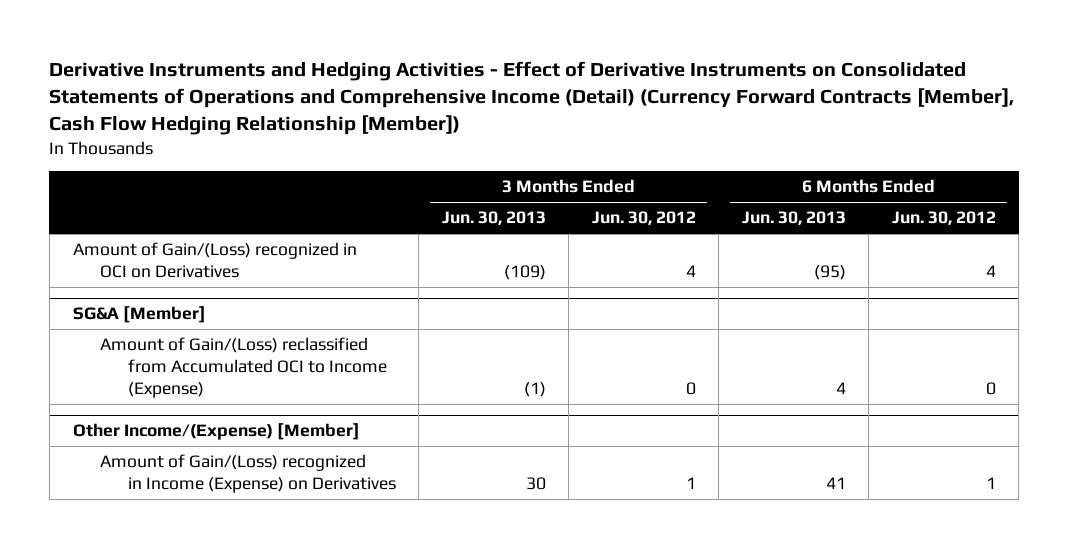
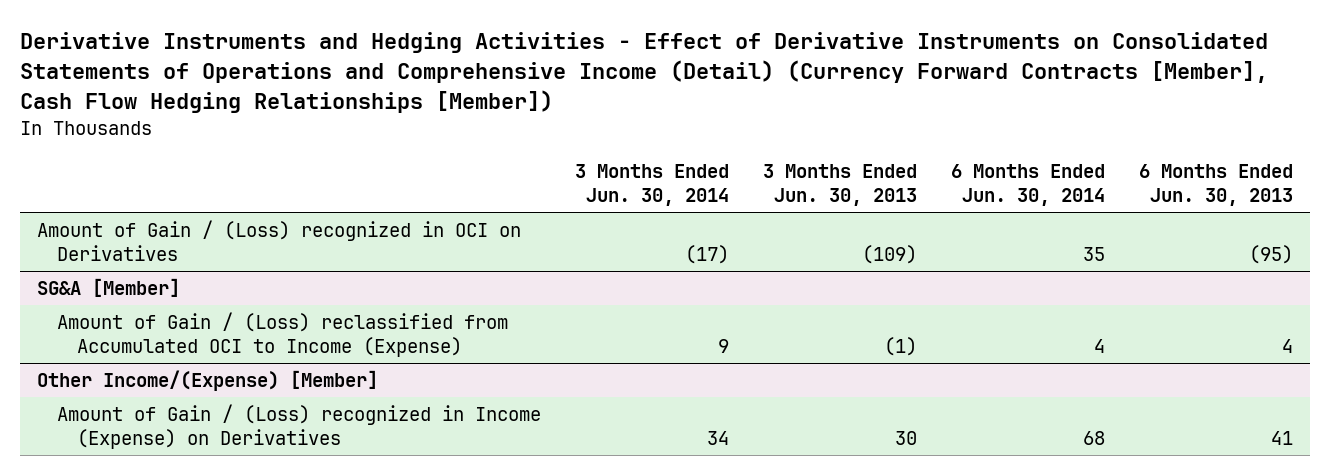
[49,61,1015,136] Derivative Instruments and Hedging Activities - Effect of Derivative Instruments on Consolidated Statements of Operations and Comprehensive Income (Detail) (Currency Forward Contracts [Member], Cash Flow Hedging Relationship [Member]) -> [19,32,1268,114] Derivative Instruments and Hedging Activities - Effect of Derivative Instruments on Consolidated Statements of Operations and Comprehensive Income (Detail) (Currency Forward Contracts [Member], Cash Flow Hedging Relationships [Member])
[591,211,696,226] Jun. 30, 2012 -> none
[891,211,996,226] Jun. 30, 2012 -> none
none -> [574,164,729,207] 3 Months Ended Jun. 30, 2014
none -> [950,164,1105,207] 6 Months Ended Jun. 30, 2014
[72,242,357,279] Amount of Gain/(Loss) recognized in OCI on Derivatives -> [36,219,521,262] Amount of Gain / (Loss) recognized in OCI on Derivatives
[100,337,387,399] Amount of Gain/(Loss) reclassified from Accumulated OCI to Income (Expense) -> [57,311,509,358] Amount of Gain / (Loss) reclassified from Accumulated OCI to Income (Expense)
[100,454,396,494] Amount of Gain/(Loss) recognized in Income (Expense) on Derivatives -> [57,403,542,450] Amount of Gain / (Loss) recognized in Income (Expense) on Derivatives

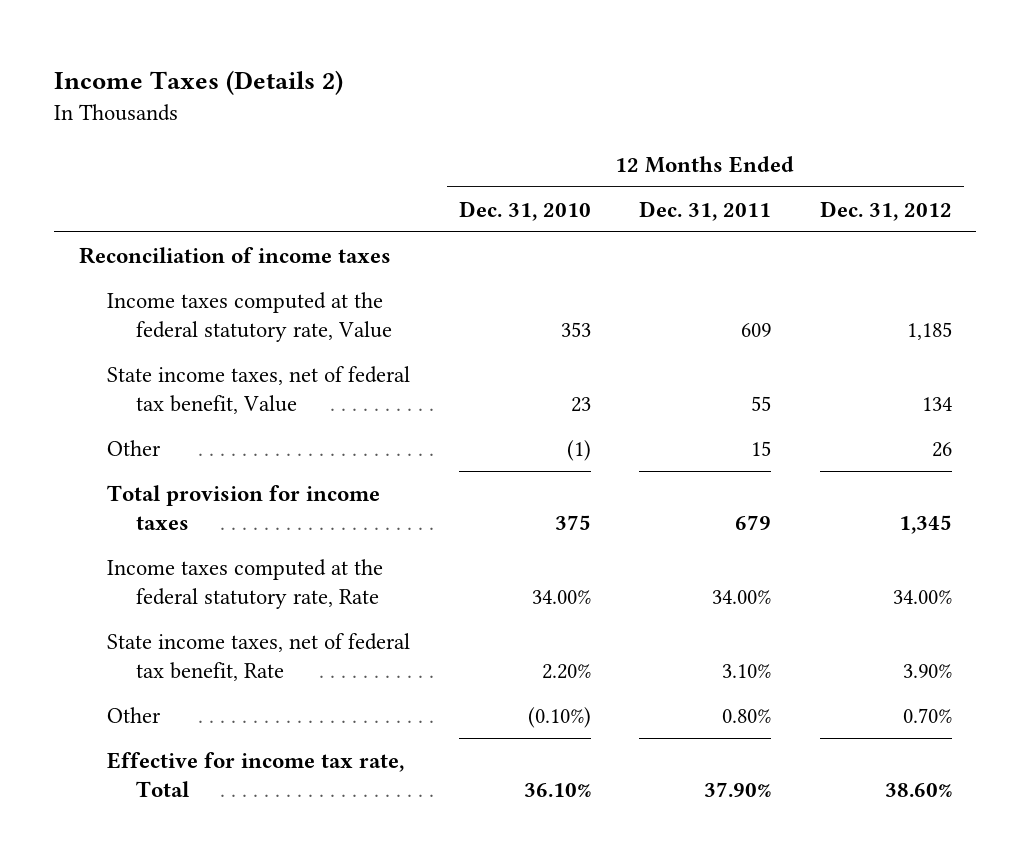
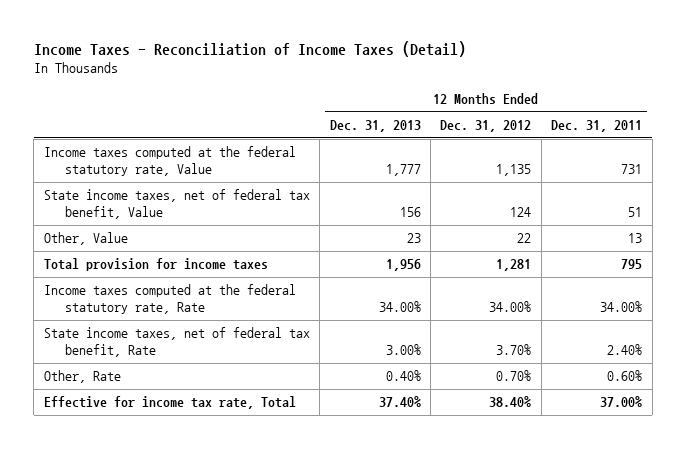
[54,70,344,96] Income Taxes (Details 2) -> [33,41,466,58] Income Taxes - Reconciliation of Income Taxes (Detail)
[458,200,591,221] Dec. 31, 2010 -> none
none -> [329,119,421,132] Dec. 31, 2013
[78,246,391,264] Reconciliation of income taxes -> none
[741,322,772,337] 609 -> [621,163,643,174] 731
[906,321,952,340] 1,185 -> [496,163,532,176] 1,135
[751,395,772,411] 55 -> [628,206,643,217] 51
[921,396,952,411] 134 -> [510,206,532,217] 124
[107,439,162,456] Other -> [43,232,128,246] Other, Value
[751,440,772,456] 15 -> [628,233,643,244] 13
[931,441,952,457] 26 -> [517,233,532,244] 22
[735,514,772,530] 679 -> [621,259,643,270] 795
[898,514,952,534] 1,345 -> [496,259,532,272] 1,281
[722,663,772,678] 3.10% -> [607,343,643,355] 2.40%
[902,663,952,678] 3.90% -> [496,343,532,355] 3.70%
[107,706,162,723] Other -> [43,370,121,384] Other, Rate
[722,708,772,723] 0.80% -> [607,370,643,382] 0.60%
[704,781,772,797] 37.90% -> [600,396,643,408] 37.00%
[884,782,952,797] 38.60% -> [489,396,532,408] 38.40%

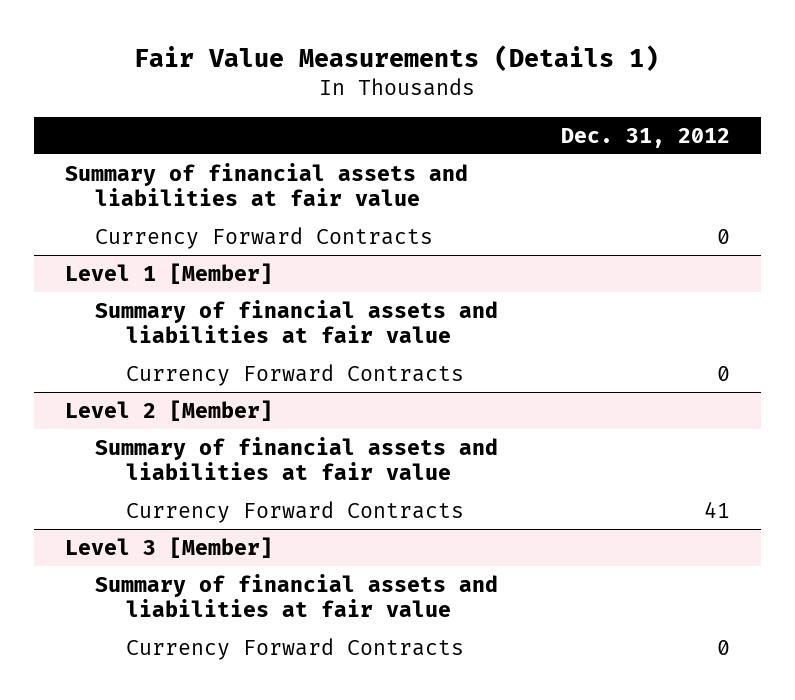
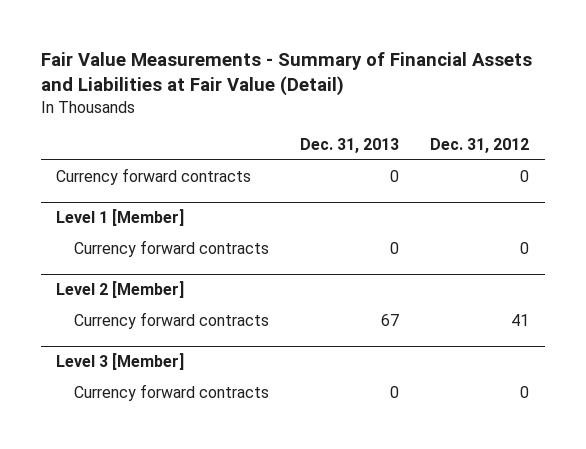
[134,44,660,71] Fair Value Measurements (Details 1) -> [40,51,532,96] Fair Value Measurements - Summary of Financial Assets and Liabilities at Fair Value (Detail)
none -> [300,138,400,154] Dec. 31, 2013
[65,163,469,207] Summary of financial assets and liabilities at fair value -> none
[95,227,434,250] Currency Forward Contracts -> [56,168,252,186] Currency forward contracts
[95,300,499,344] Summary of financial assets and liabilities at fair value -> none
[125,364,464,387] Currency Forward Contracts -> [74,240,270,258] Currency forward contracts
[95,437,499,481] Summary of financial assets and liabilities at fair value -> none
[125,501,464,524] Currency Forward Contracts -> [74,312,270,330] Currency forward contracts
[95,574,499,618] Summary of financial assets and liabilities at fair value -> none
[125,638,464,661] Currency Forward Contracts -> [74,384,270,402] Currency forward contracts

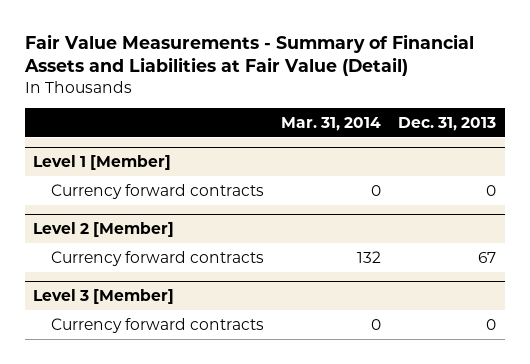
[430,138,530,154] Dec. 31, 2012 -> none
none -> [281,116,382,131] Mar. 31, 2014
[56,168,252,186] Currency forward contracts -> none

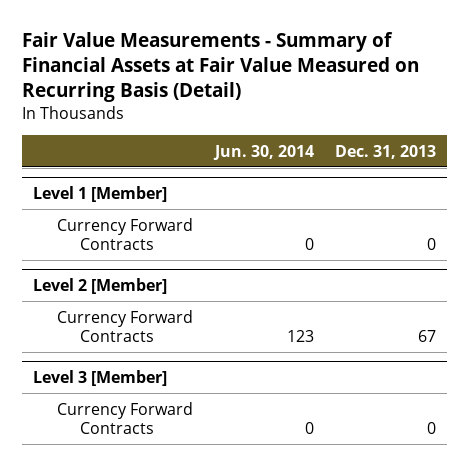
[23,33,474,77] Fair Value Measurements - Summary of Financial Assets and Liabilities at Fair Value (Detail) -> [22,32,420,103] Fair Value Measurements - Summary of Financial Assets at Fair Value Measured on Recurring Basis (Detail)
[281,116,382,131] Mar. 31, 2014 -> none
none -> [212,144,314,160] Jun. 30, 2014
[50,183,264,199] Currency forward contracts -> [56,217,193,250] Currency Forward Contracts
[50,250,264,266] Currency forward contracts -> [56,309,193,342] Currency Forward Contracts
[50,317,264,333] Currency forward contracts -> [56,401,193,434] Currency Forward Contracts

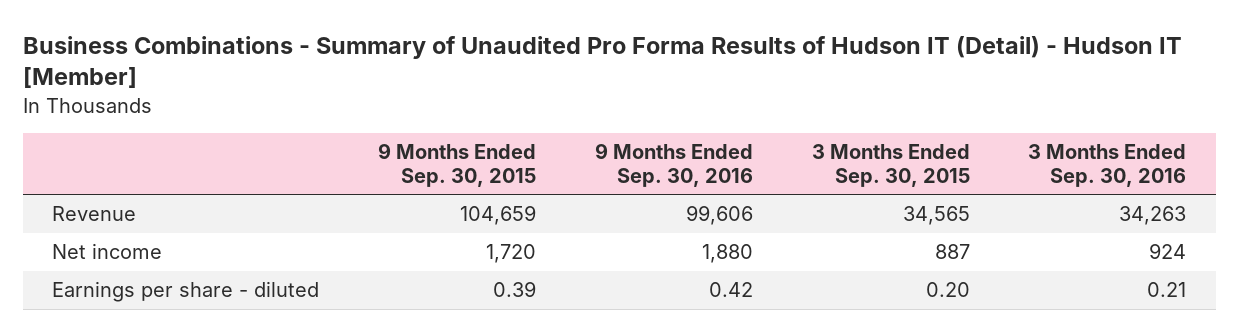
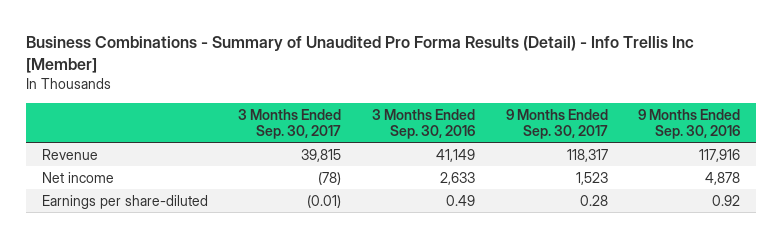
[22,35,1182,89] Business Combinations - Summary of Unaudited Pro Forma Results of Hudson IT (Detail) - Hudson IT [Member] -> [26,36,695,73] Business Combinations - Summary of Unaudited Pro Forma Results (Detail) - Info Trellis Inc [Member]
[377,143,536,188] 9 Months Ended Sep. 30, 2015 -> none
[811,144,970,188] 3 Months Ended Sep. 30, 2015 -> none
none -> [238,108,342,139] 3 Months Ended Sep. 30, 2017
none -> [505,108,608,139] 9 Months Ended Sep. 30, 2017
[685,205,753,226] 99,606 -> [699,148,741,162] 117,916
[1119,206,1187,226] 34,263 -> [435,148,475,162] 41,149
[701,244,753,264] 1,880 -> [705,171,741,185] 4,878
[1149,243,1187,260] 924 -> [439,171,475,185] 2,633
[51,281,319,303] Earnings per share - diluted -> [41,194,208,209] Earnings per share-diluted
[708,282,753,298] 0.42 -> [712,194,741,206] 0.92
[1147,282,1187,298] 0.21 -> [445,194,475,206] 0.49

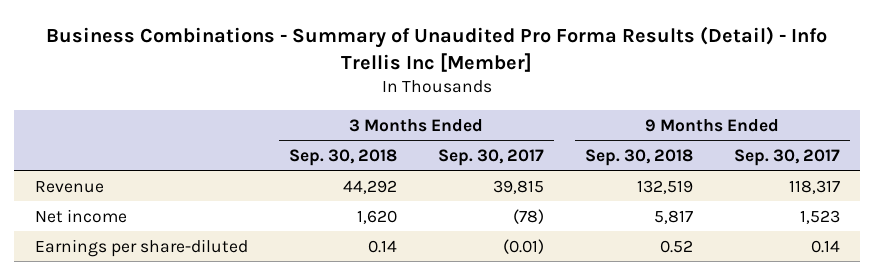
[371,108,475,139] 3 Months Ended Sep. 30, 2016 -> none
[638,108,741,139] 9 Months Ended Sep. 30, 2016 -> none
none -> [288,148,397,166] Sep. 30, 2018
none -> [584,148,693,166] Sep. 30, 2018
[579,194,608,206] 0.28 -> [810,239,840,253] 0.14

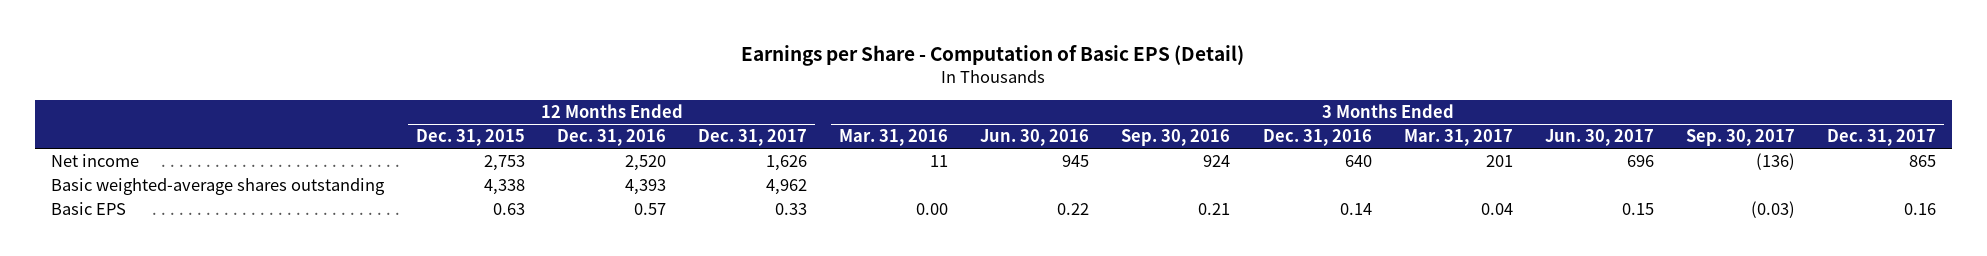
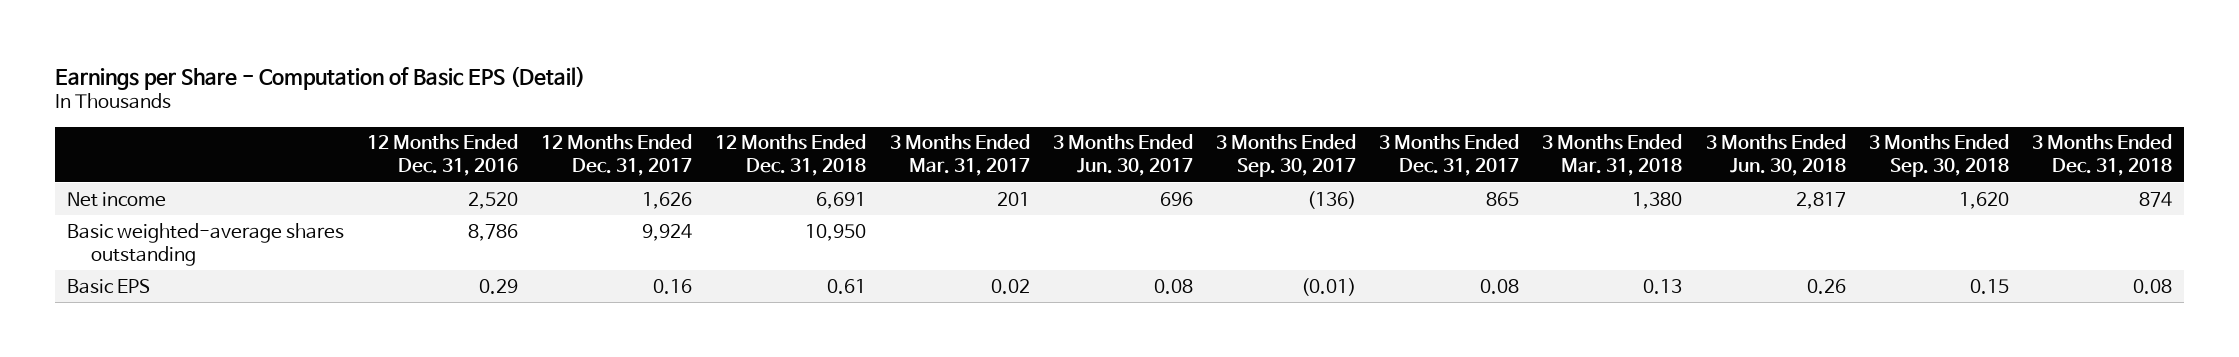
[416,129,526,147] Dec. 31, 2015 -> none
[839,129,949,147] Mar. 31, 2016 -> none
[980,129,1090,147] Jun. 30, 2016 -> none
[1121,129,1231,147] Sep. 30, 2016 -> none
[1262,129,1372,147] Dec. 31, 2016 -> none
none -> [715,134,867,177] 12 Months Ended Dec. 31, 2018
none -> [1542,134,1683,177] 3 Months Ended Mar. 31, 2018
none -> [1705,134,1846,177] 3 Months Ended Jun. 30, 2018
none -> [1868,134,2009,178] 3 Months Ended Sep. 30, 2018
none -> [2031,134,2172,177] 3 Months Ended Dec. 31, 2018
[625,179,667,196] 4,393 -> [467,223,518,241] 8,786
[766,179,808,196] 4,962 -> [642,223,693,241] 9,924
[634,203,667,216] 0.57 -> [478,278,518,294] 0.29
[775,203,808,216] 0.33 -> [653,278,693,294] 0.16
[1480,203,1513,216] 0.04 -> [990,278,1030,294] 0.02
[1621,203,1654,216] 0.15 -> [1153,278,1193,294] 0.08
[1750,201,1795,219] (0.03) -> [1300,277,1356,296] (0.01)
[1903,203,1936,216] 0.16 -> [1480,278,1520,294] 0.08

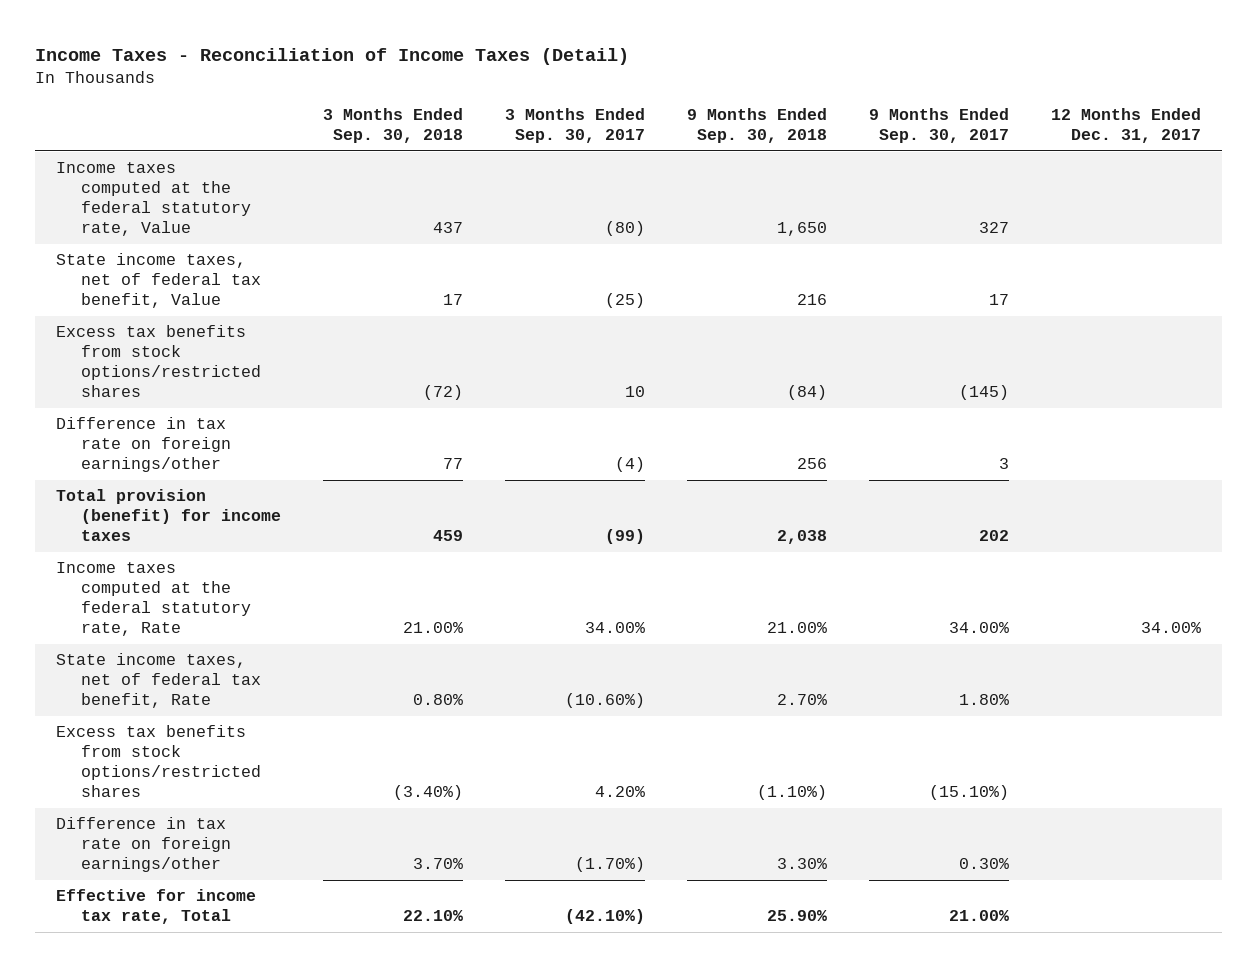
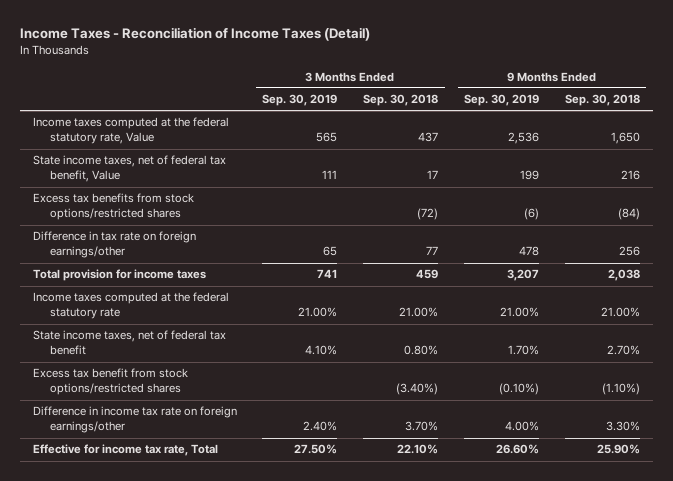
[504,108,645,144] 3 Months Ended Sep. 30, 2017 -> none
[868,108,1009,144] 9 Months Ended Sep. 30, 2017 -> none
[1050,108,1201,144] 12 Months Ended Dec. 31, 2017 -> none
none -> [262,94,338,107] Sep. 30, 2019
none -> [464,94,540,107] Sep. 30, 2019
[56,489,281,542] Total provision (benefit) for income taxes -> [32,269,206,282] Total provision for income taxes
[56,562,251,637] Income taxes computed at the federal statutory rate, Rate -> [32,292,229,320] Income taxes computed at the federal statutory rate
[56,653,261,709] State income taxes, net of federal tax benefit, Rate -> [32,330,226,356] State income taxes, net of federal tax benefit
[56,725,261,798] Excess tax benefits from stock options/restricted shares -> [32,368,188,396] Excess tax benefit from stock options/restricted shares
[56,817,231,873] Difference in tax rate on foreign earnings/other -> [32,406,237,434] Difference in income tax rate on foreign earnings/other

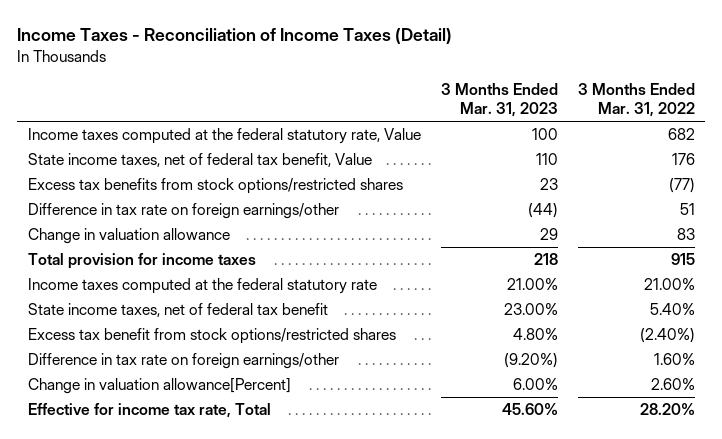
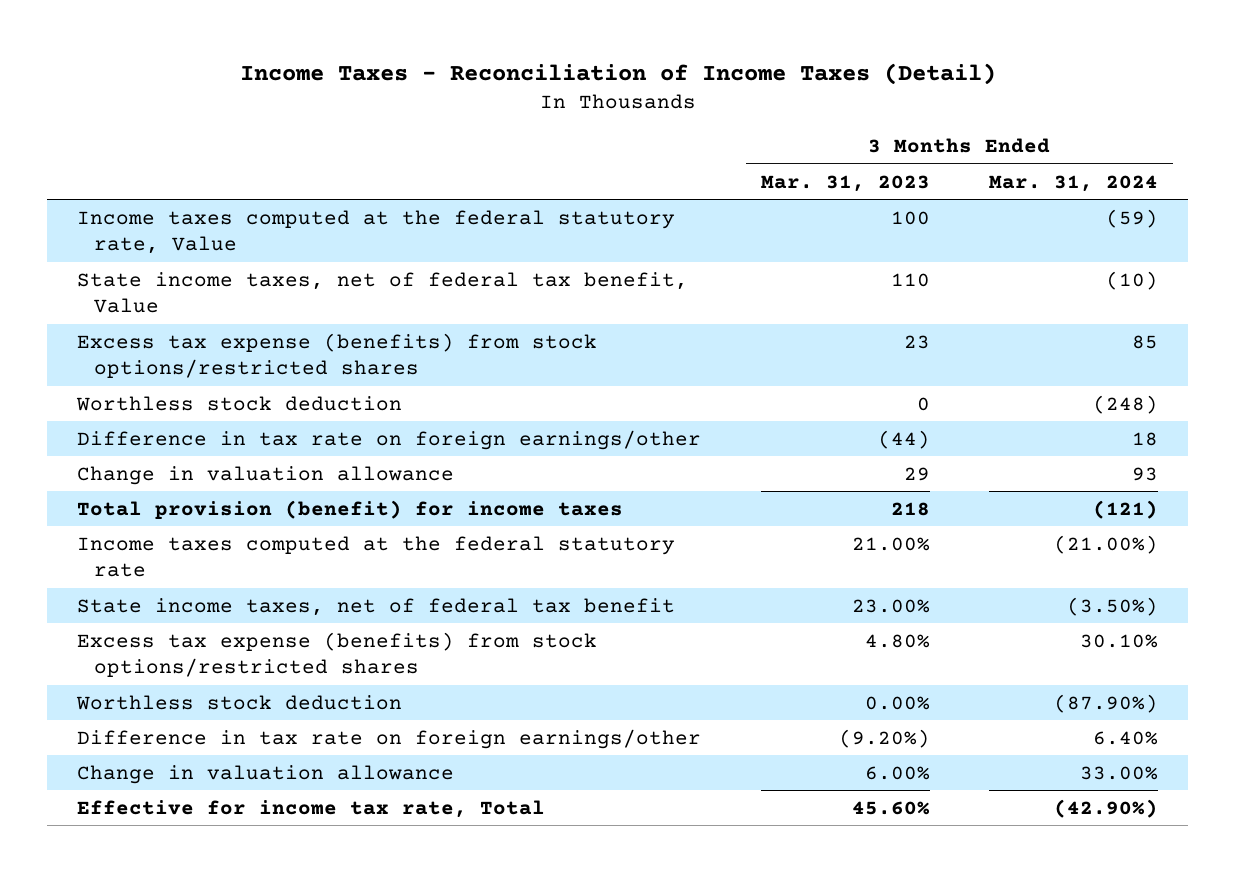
[577,83,695,118] 3 Months Ended Mar. 31, 2022 -> none
none -> [989,174,1159,192] Mar. 31, 2024
[27,178,403,195] Excess tax benefits from stock options/restricted shares -> [76,332,597,378] Excess tax expense (benefits) from stock options/restricted shares
none -> [75,395,402,411] Worthless stock deduction
[27,253,256,270] Total provision for income taxes -> [76,499,623,519] Total provision (benefit) for income taxes
[27,328,396,345] Excess tax benefit from stock options/restricted shares -> [76,631,597,677] Excess tax expense (benefits) from stock options/restricted shares
none -> [75,694,402,710] Worthless stock deduction
[27,378,291,395] Change in valuation allowance[Percent] -> [76,764,454,784] Change in valuation allowance

